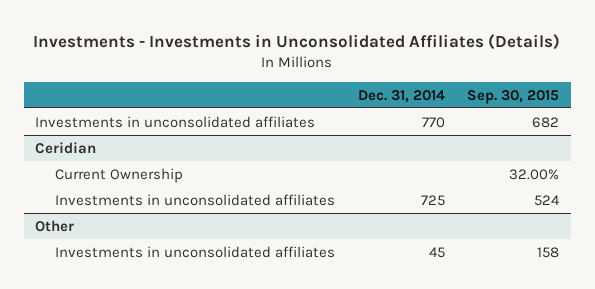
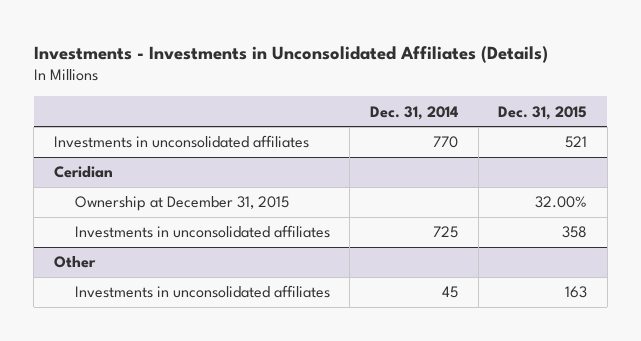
[467,89,560,104] Sep. 30, 2015 -> none
none -> [498,105,588,120] Dec. 31, 2015
[54,167,183,183] Current Ownership -> [74,196,289,212] Ownership at December 31, 2015

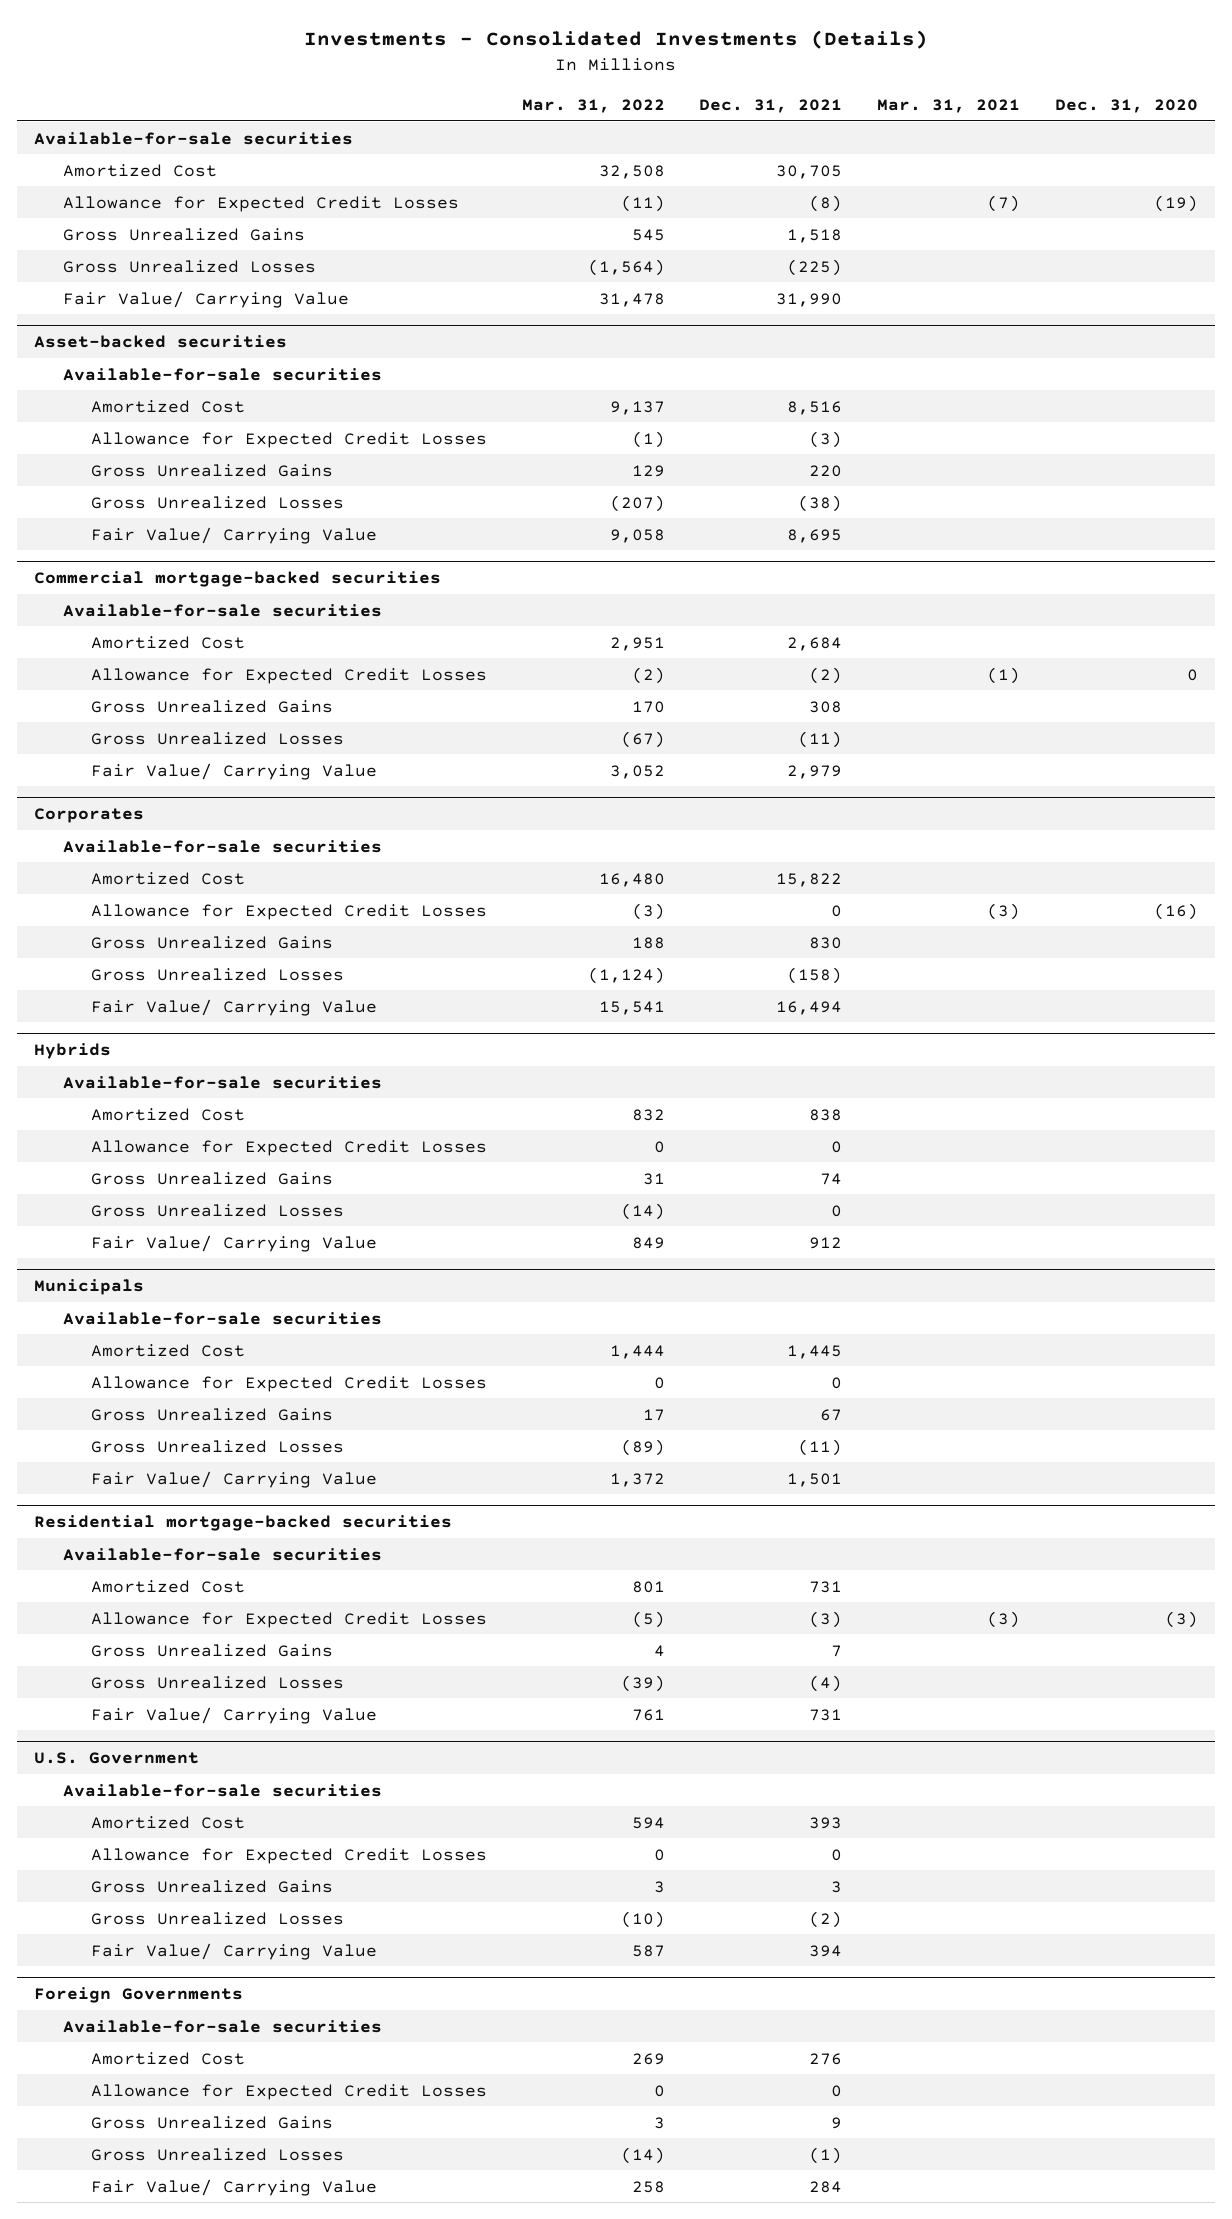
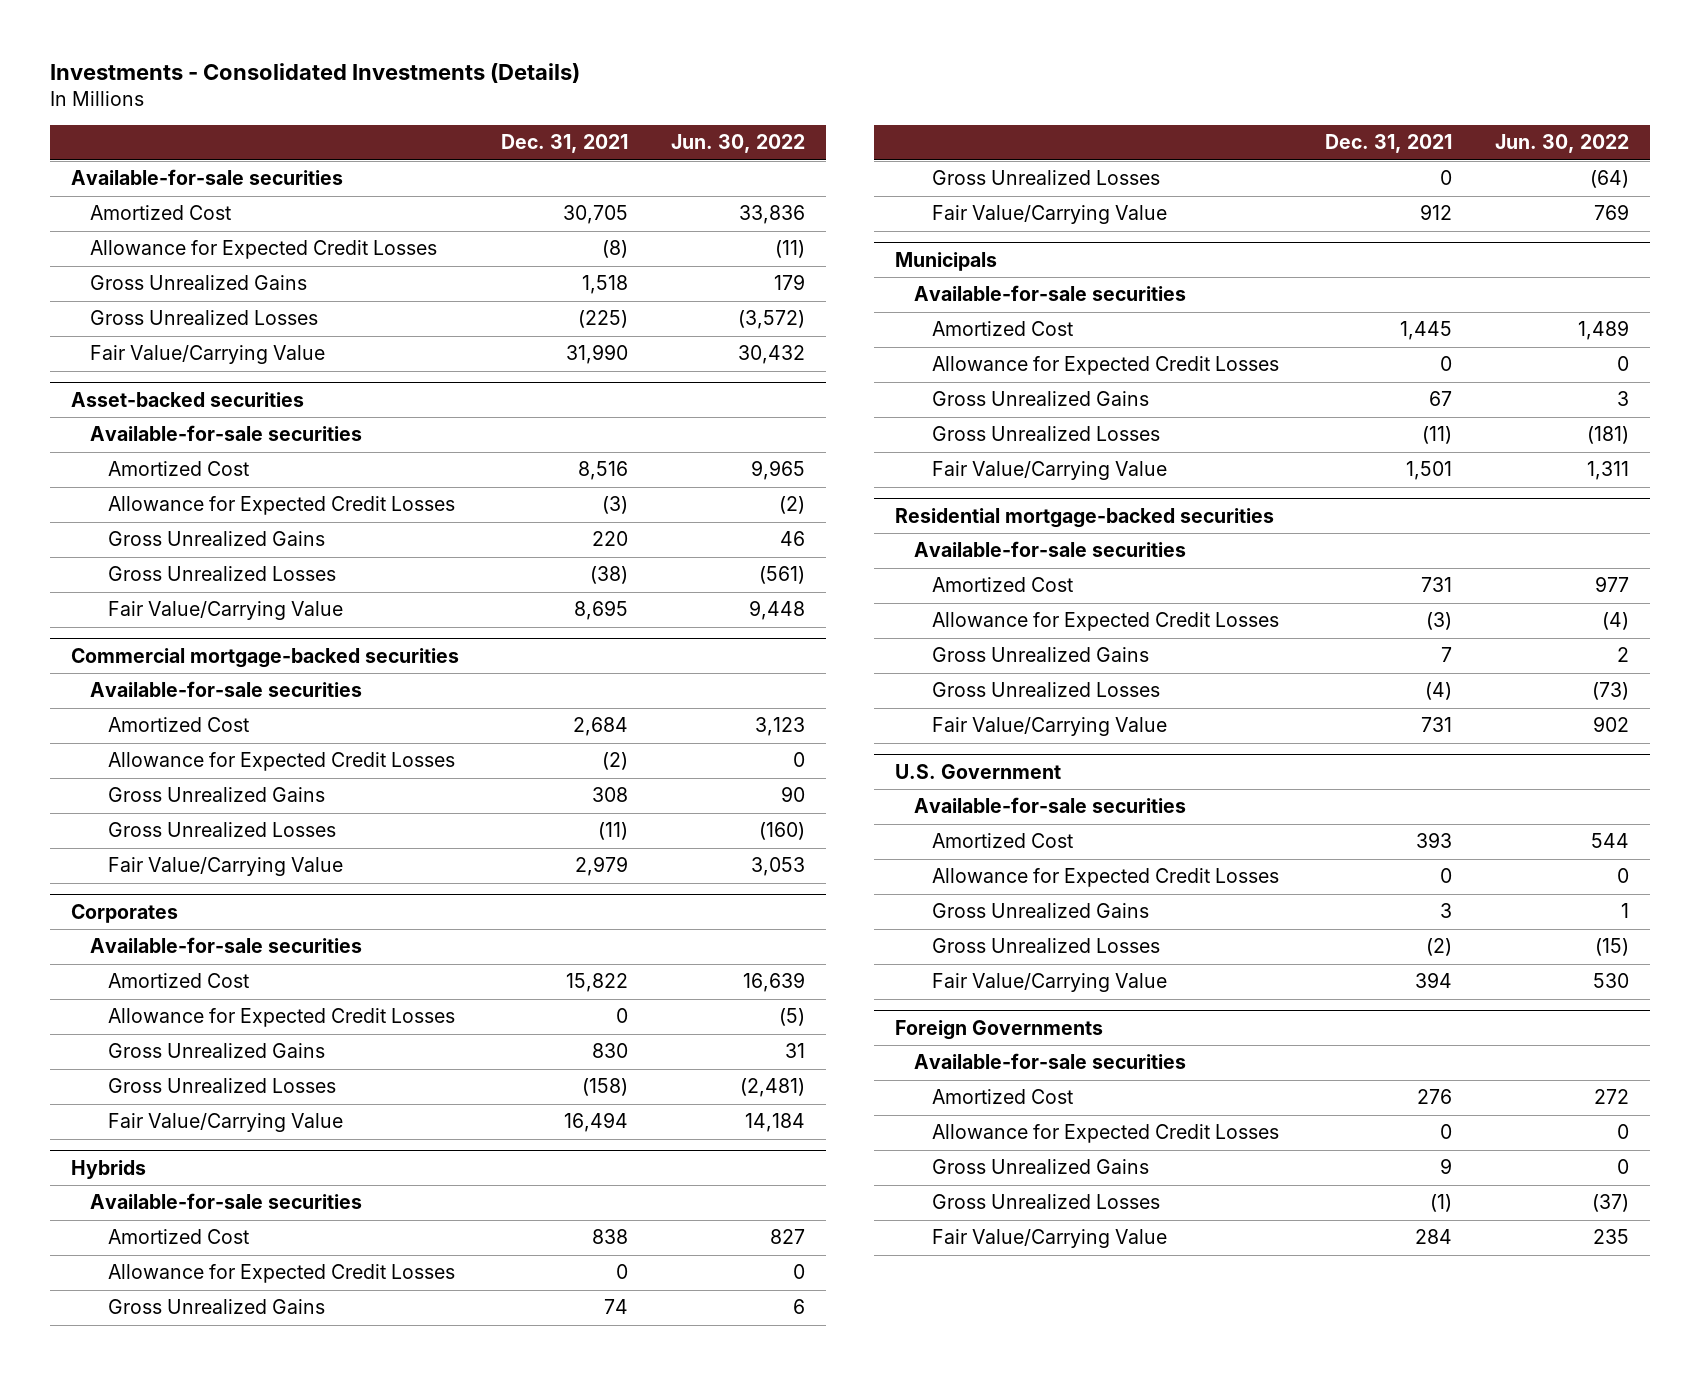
[521,98,665,113] Mar. 31, 2022 -> none
[876,98,1020,113] Mar. 31, 2021 -> none
[1054,98,1198,113] Dec. 31, 2020 -> none
none -> [670,134,805,154] Jun. 30, 2022
[62,290,349,308] Fair Value/ Carrying Value -> [89,345,325,365] Fair Value/Carrying Value
[90,526,377,544] Fair Value/ Carrying Value -> [108,601,344,621] Fair Value/Carrying Value
[90,762,377,780] Fair Value/ Carrying Value -> [108,857,344,877] Fair Value/Carrying Value
[90,998,377,1016] Fair Value/ Carrying Value -> [108,1113,344,1133] Fair Value/Carrying Value
[90,1234,377,1252] Fair Value/ Carrying Value -> [932,205,1168,225] Fair Value/Carrying Value
[90,1470,377,1488] Fair Value/ Carrying Value -> [932,461,1168,481] Fair Value/Carrying Value
[90,1706,377,1724] Fair Value/ Carrying Value -> [932,717,1168,737] Fair Value/Carrying Value
[90,1942,377,1960] Fair Value/ Carrying Value -> [932,973,1168,993] Fair Value/Carrying Value
[90,2178,377,2196] Fair Value/ Carrying Value -> [932,1229,1168,1249] Fair Value/Carrying Value

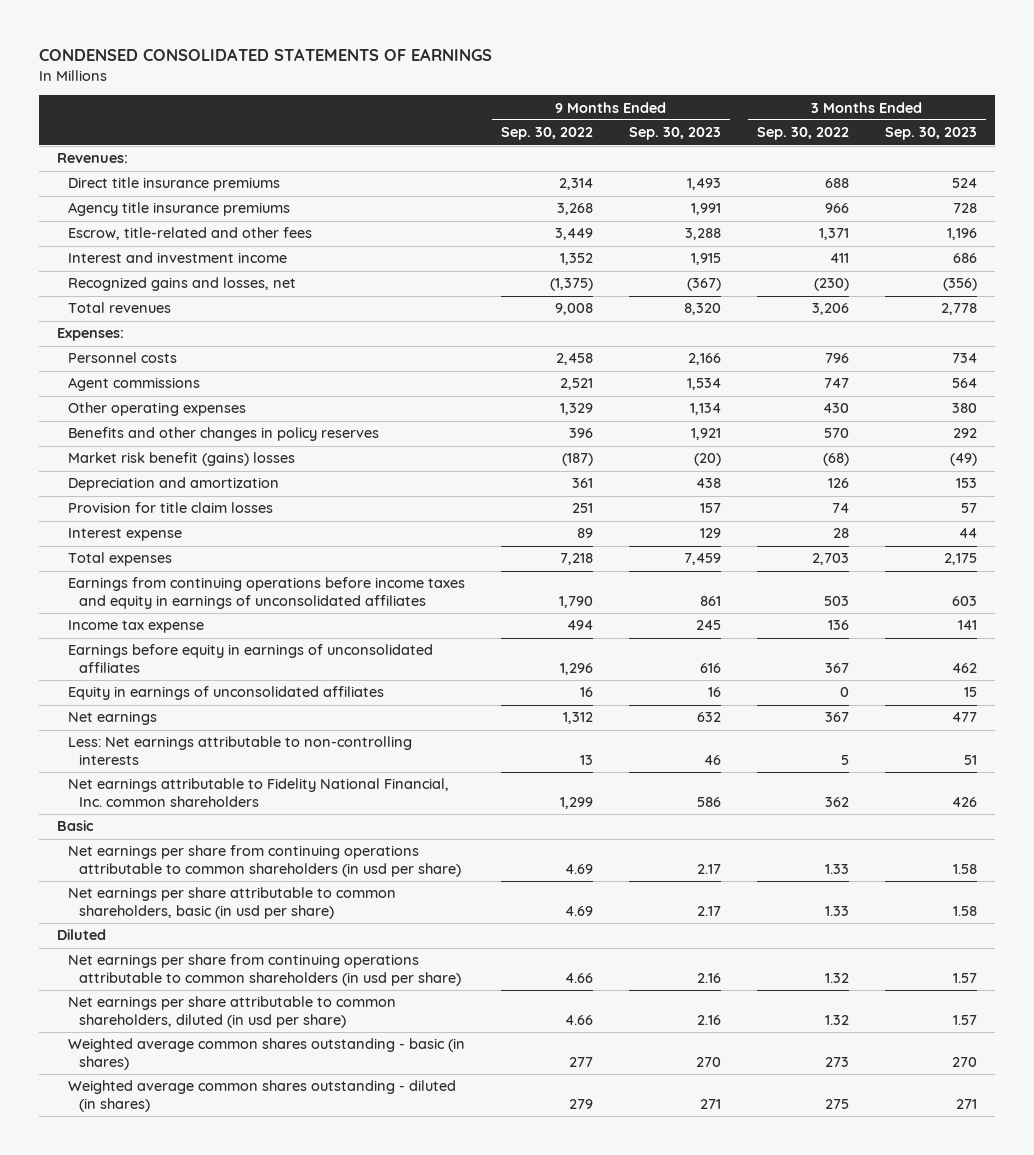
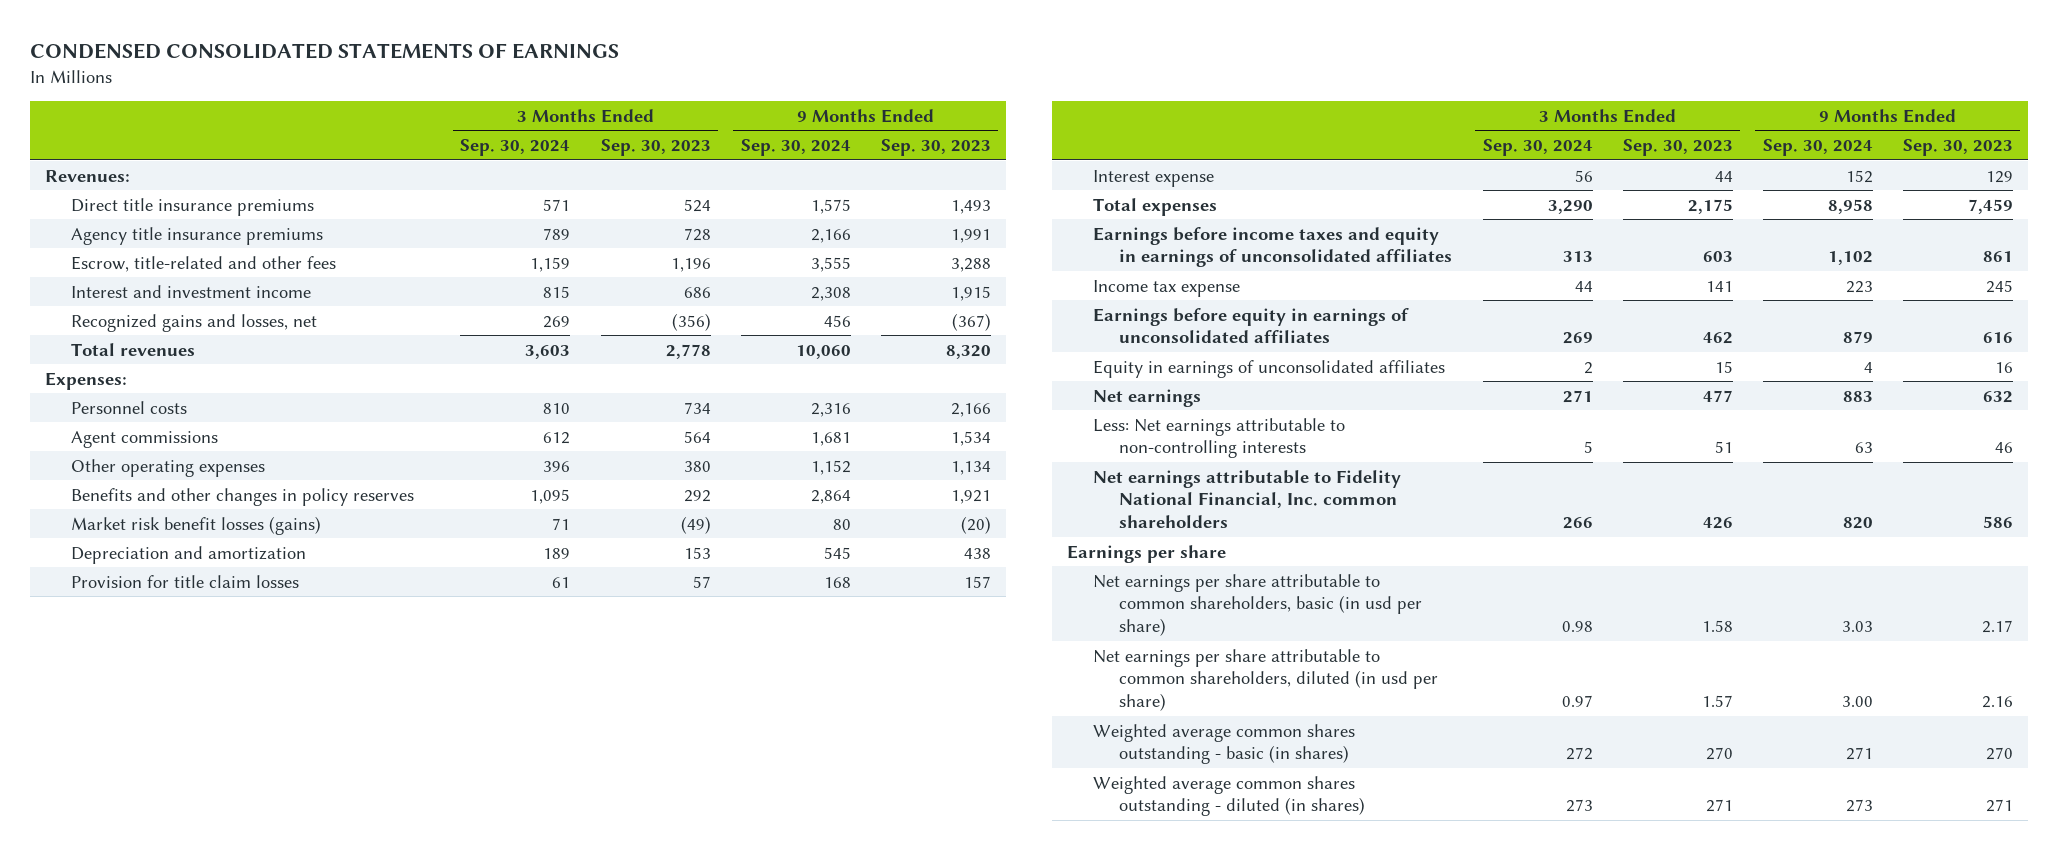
[501,127,594,141] Sep. 30, 2022 -> none
[756,127,849,141] Sep. 30, 2022 -> none
none -> [460,139,571,157] Sep. 30, 2024
none -> [740,139,851,157] Sep. 30, 2024
[68,452,296,467] Market risk benefit (gains) losses -> [71,515,322,535] Market risk benefit losses (gains)
[68,577,466,610] Earnings from continuing operations before income taxes and equity in earnings of unconsolidated affiliates -> [1093,226,1453,268] Earnings before income taxes and equity in earnings of unconsolidated affiliates
[56,820,94,832] Basic -> none
[68,845,462,878] Net earnings per share from continuing operations attributable to common shareholders (in usd per share) -> none
none -> [1066,544,1226,563] Earnings per share
[56,929,106,941] Diluted -> none
[68,954,462,987] Net earnings per share from continuing operations attributable to common shareholders (in usd per share) -> none

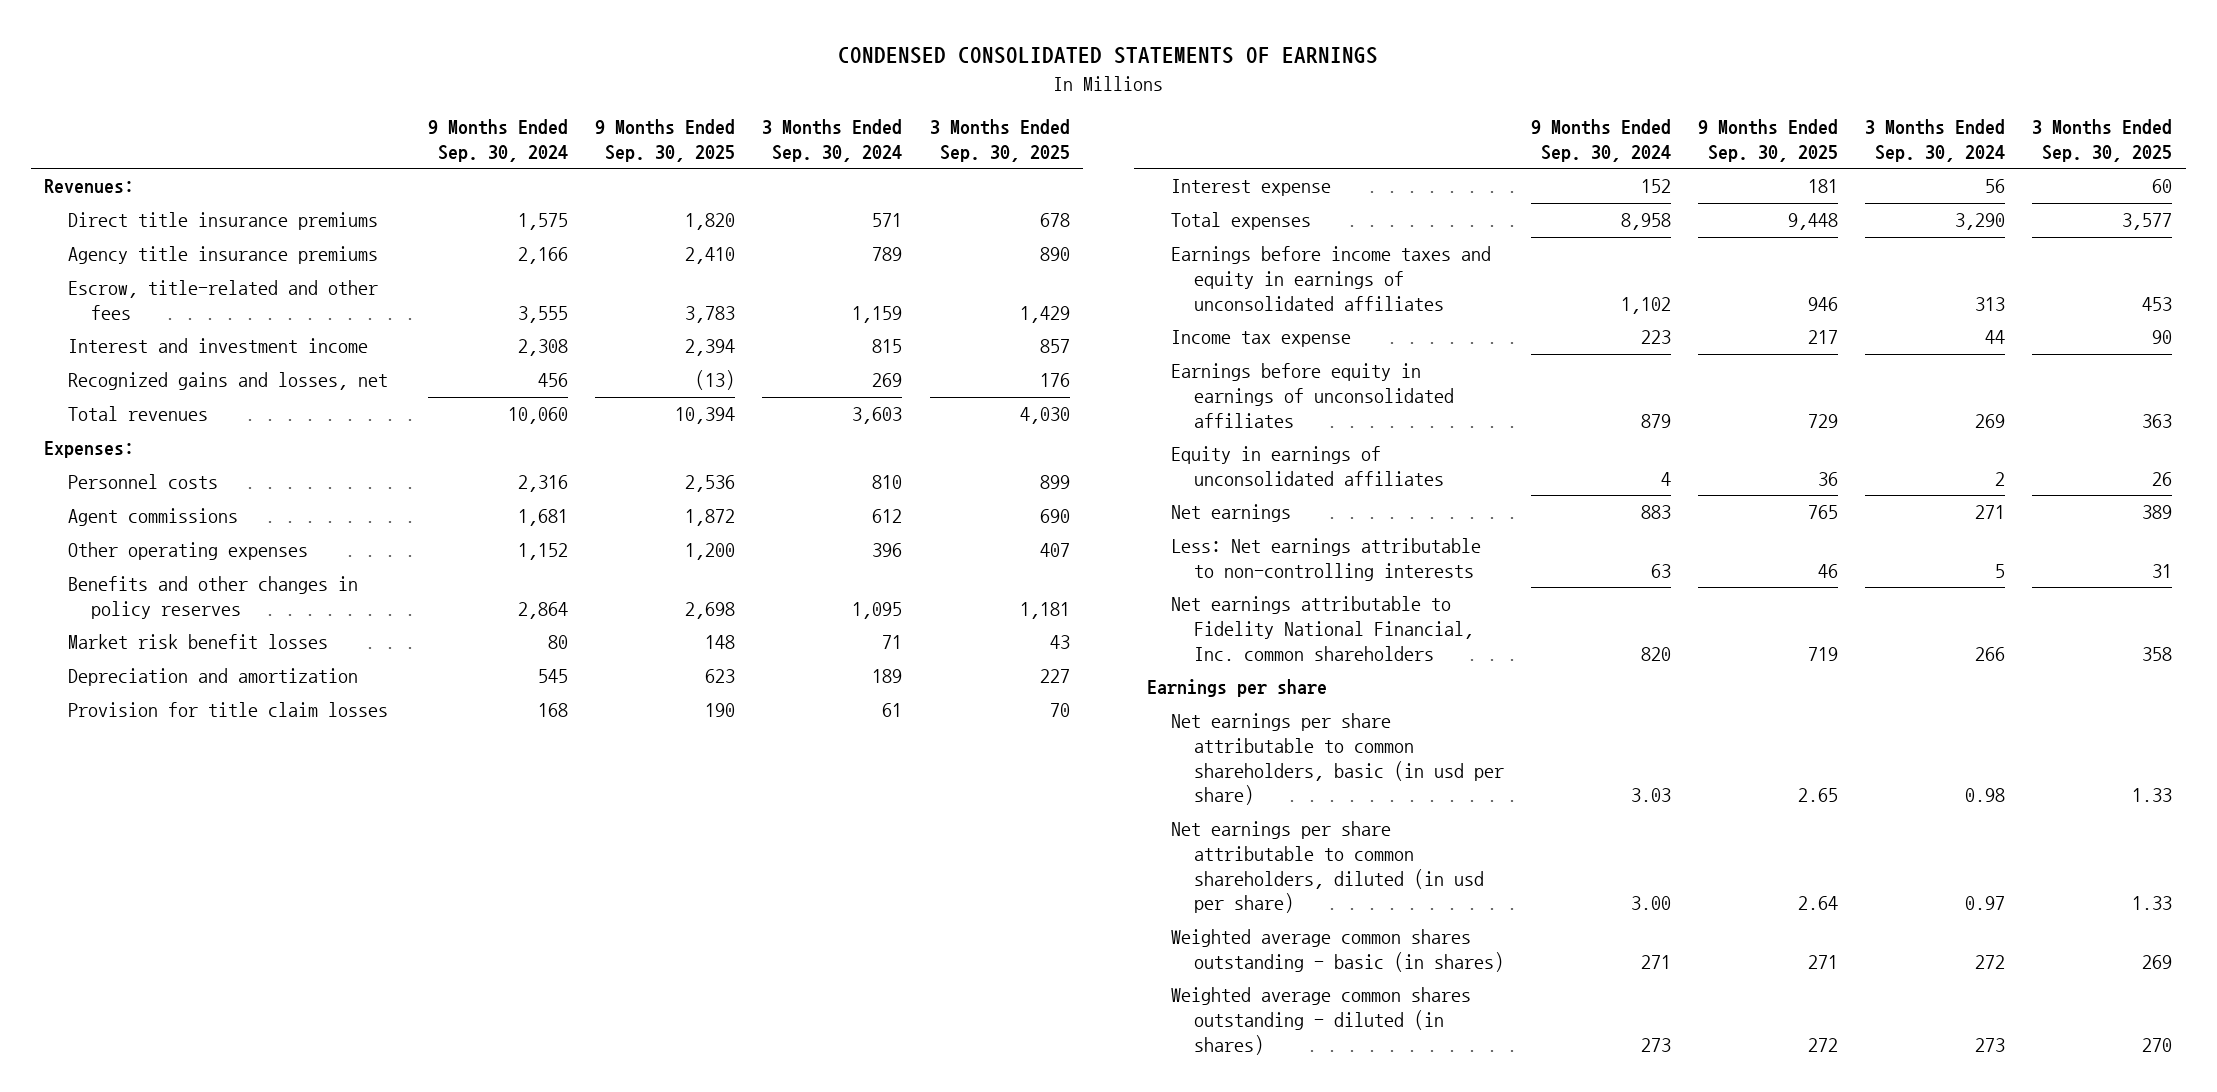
[600,139,711,157] Sep. 30, 2023 -> none
[880,139,991,157] Sep. 30, 2023 -> none
none -> [595,119,736,162] 9 Months Ended Sep. 30, 2025
none -> [929,119,1070,162] 3 Months Ended Sep. 30, 2025
[71,515,322,535] Market risk benefit losses (gains) -> [67,634,328,650] Market risk benefit losses

